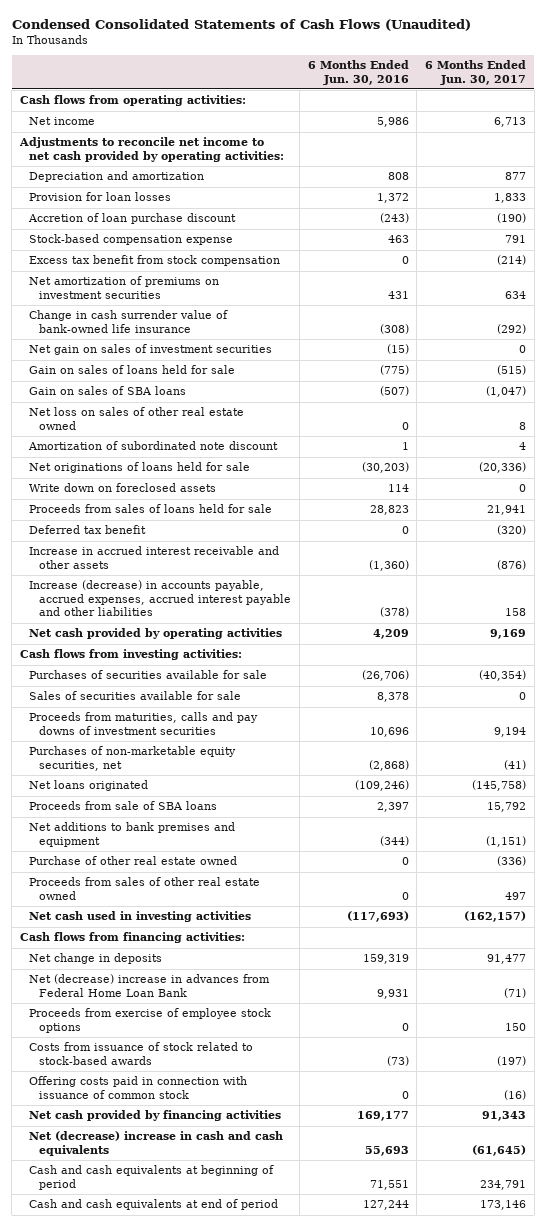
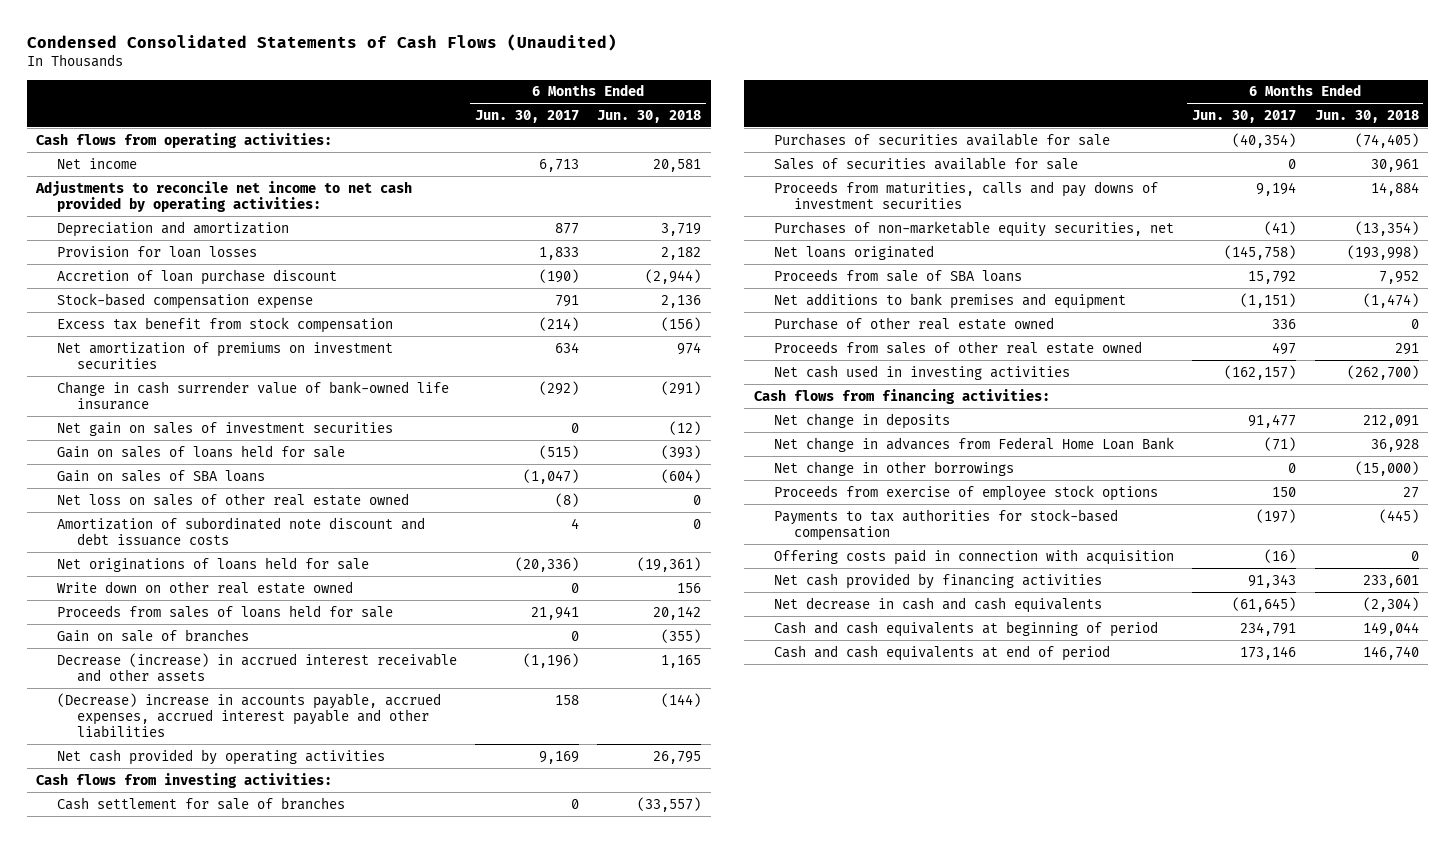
[307,60,409,85] 6 Months Ended Jun. 30, 2016 -> none
none -> [597,109,702,123] Jun. 30, 2018
[519,421,527,430] 8 -> [555,492,580,507] (8)
[28,441,279,451] Amortization of subordinated note discount -> [56,516,425,546] Amortization of subordinated note discount and debt issuance costs
[29,483,217,493] Write down on foreclosed assets -> none
none -> [56,580,353,594] Write down on other real estate owned
[29,525,147,535] Deferred tax benefit -> none
none -> [56,628,249,642] Gain on sale of branches
[29,546,280,569] Increase in accrued interest receivable and other assets -> [56,652,457,682] Decrease (increase) in accrued interest receivable and other assets
[497,559,527,570] (876) -> [523,652,580,668] (1,196)
[29,580,292,617] Increase (decrease) in accounts payable, accrued expenses, accrued interest payable and other liabilities -> [56,692,441,739] (Decrease) increase in accounts payable, accrued expenses, accrued interest payable and other liabilities
none -> [56,796,345,810] Cash settlement for sale of branches
[497,856,527,867] (336) -> [1272,318,1297,329] 336
[29,974,271,997] Net (decrease) increase in advances from Federal Home Loan Bank -> [773,436,1174,452] Net change in advances from Federal Home Loan Bank
none -> [773,460,1014,476] Net change in other borrowings
[29,1042,254,1065] Costs from issuance of stock related to stock-based awards -> [773,508,1118,541] Payments to tax authorities for stock-based compensation
[29,1076,248,1099] Offering costs paid in connection with issuance of common stock -> [773,548,1174,565] Offering costs paid in connection with acquisition
[29,1131,284,1156] Net (decrease) increase in cash and cash equivalents -> [773,596,1102,613] Net decrease in cash and cash equivalents

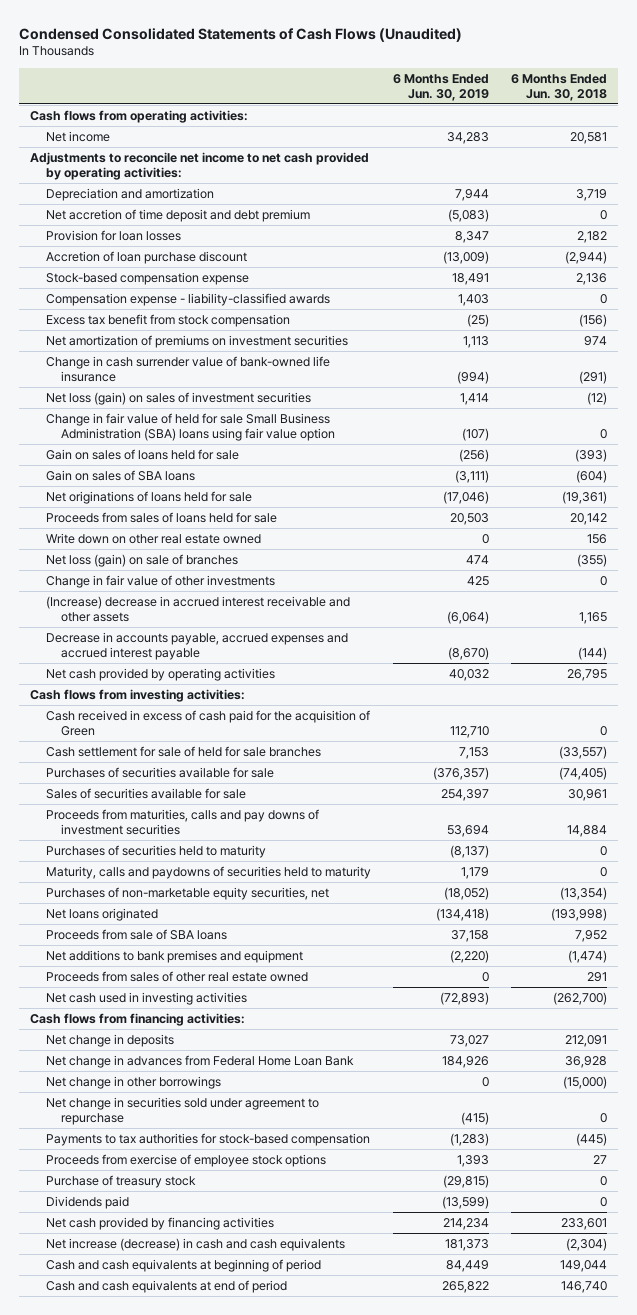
[475,109,580,123] Jun. 30, 2017 -> none
none -> [392,73,489,101] 6 Months Ended Jun. 30, 2019
none -> [45,208,310,222] Net accretion of time deposit and debt premium
none -> [45,292,330,306] Compensation expense - liability-classified awards
[56,421,393,436] Net gain on sales of investment securities -> [45,391,311,405] Net loss (gain) on sales of investment securities
none -> [45,412,336,441] Change in fair value of held for sale Small Business Administration (SBA) loans using fair value option
[56,492,409,506] Net loss on sales of other real estate owned -> none
[56,516,425,546] Amortization of subordinated note discount and debt issuance costs -> none
[56,580,353,594] Write down on other real estate owned -> [45,532,261,544] Write down on other real estate owned
[56,628,249,642] Gain on sale of branches -> [45,553,238,567] Net loss (gain) on sale of branches
none -> [45,574,275,588] Change in fair value of other investments
[56,652,457,682] Decrease (increase) in accrued interest receivable and other assets -> [45,595,350,622] (Increase) decrease in accrued interest receivable and other assets
[56,692,441,739] (Decrease) increase in accounts payable, accrued expenses, accrued interest payable and other liabilities -> [45,631,348,660] Decrease in accounts payable, accrued expenses and accrued interest payable
[56,796,345,810] Cash settlement for sale of branches -> [45,709,370,736] Cash received in excess of cash paid for the acquisition of Green
[637,796,702,812] (33,557) -> [599,725,607,736] 0
none -> [45,745,321,757] Cash settlement for sale of held for sale branches
none -> [45,844,266,858] Purchases of securities held to maturity
none -> [45,865,371,879] Maturity, calls and paydowns of securities held to maturity
[773,316,1054,330] Purchase of other real estate owned -> none
none -> [45,1096,319,1125] Net change in securities sold under agreement to repurchase
[773,548,1174,565] Offering costs paid in connection with acquisition -> none
[773,484,1158,501] Proceeds from exercise of employee stock options -> [45,1153,326,1167] Proceeds from exercise of employee stock options
none -> [45,1174,196,1188] Purchase of treasury stock
none -> [45,1195,129,1209] Dividends paid
[773,596,1102,613] Net decrease in cash and cash equivalents -> [45,1237,345,1251] Net increase (decrease) in cash and cash equivalents

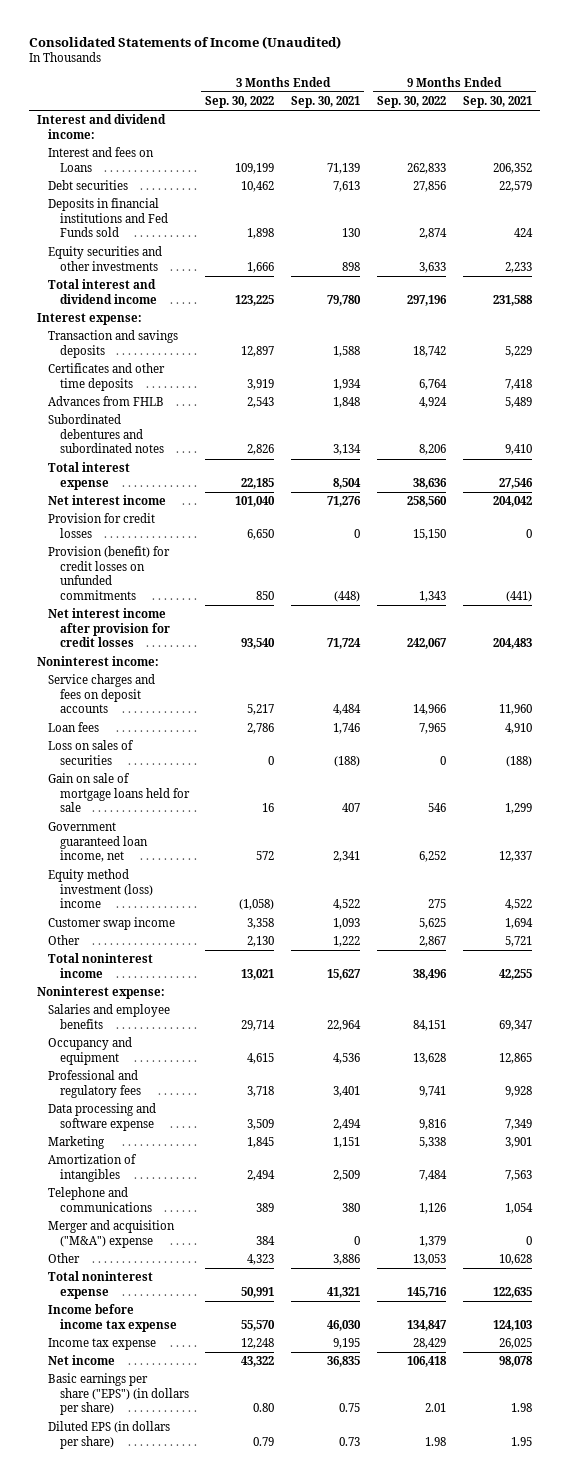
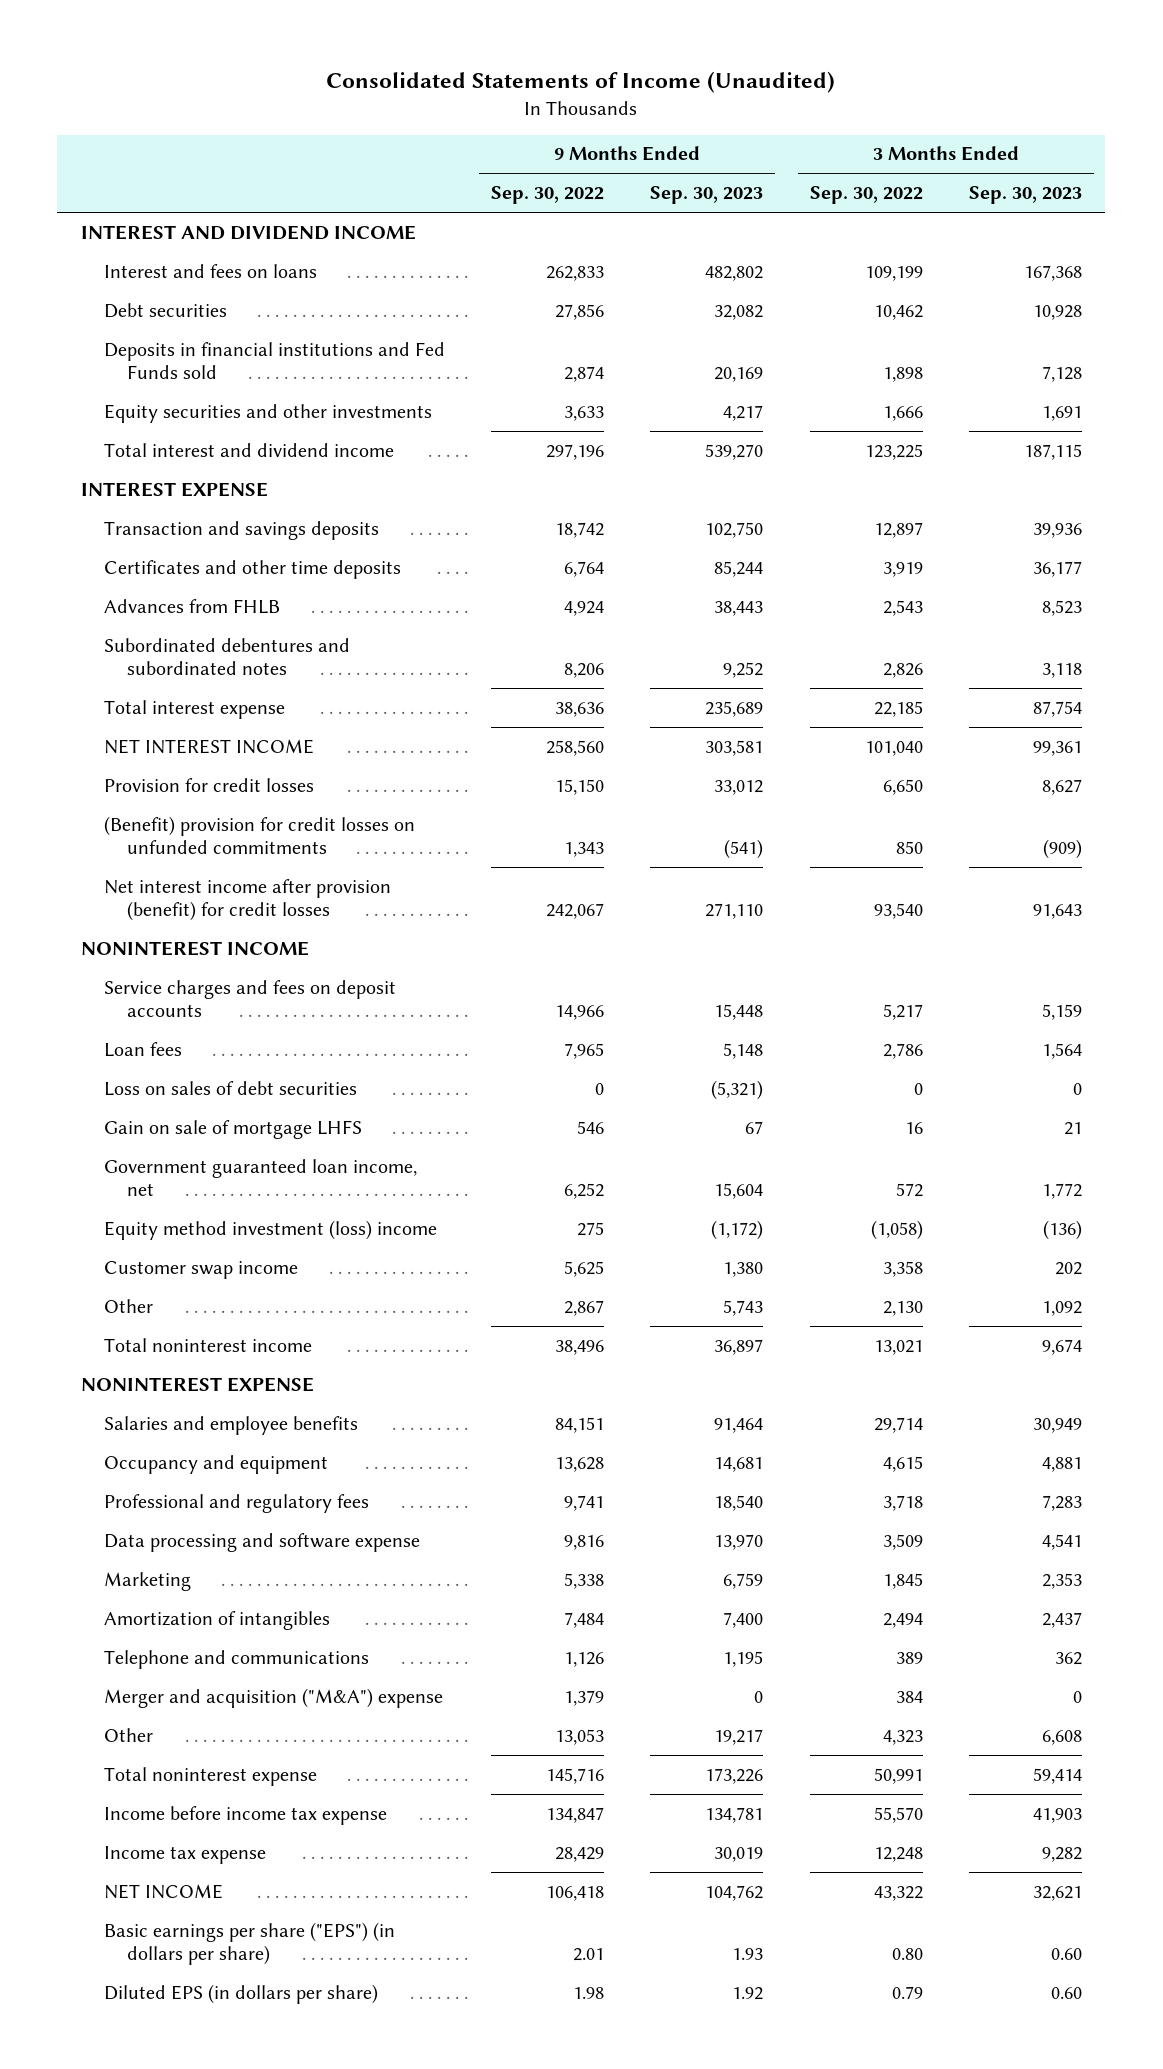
[291,96,361,109] Sep. 30, 2021 -> none
[462,96,532,109] Sep. 30, 2021 -> none
none -> [650,186,764,205] Sep. 30, 2023
none -> [969,186,1083,205] Sep. 30, 2023
[37,114,167,139] Interest and dividend income: -> [80,224,416,240] INTEREST AND DIVIDEND INCOME
[48,147,155,172] Interest and fees on Loans -> [103,263,317,278] Interest and fees on loans
[37,313,143,326] Interest expense: -> [80,481,268,497] INTEREST EXPENSE
[48,495,167,506] Net interest income -> [103,738,314,754] NET INTEREST INCOME
[48,546,171,600] Provision (benefit) for credit losses on unfunded commitments -> [103,815,415,855] (Benefit) provision for credit losses on unfunded commitments
[48,608,170,648] Net interest income after provision for credit losses -> [103,878,391,922] Net interest income after provision (benefit) for credit losses
[37,656,160,667] Noninterest income: -> [80,940,309,956] NONINTEREST INCOME
[48,740,135,765] Loss on sales of securities -> [103,1080,357,1096] Loss on sales of debt securities
[48,773,190,813] Gain on sale of mortgage loans held for sale -> [103,1119,362,1139] Gain on sale of mortgage LHFS
[37,986,166,1000] Noninterest expense: -> [80,1376,314,1392] NONINTEREST EXPENSE
[48,1355,116,1366] Net income -> [103,1883,223,1899] NET INCOME

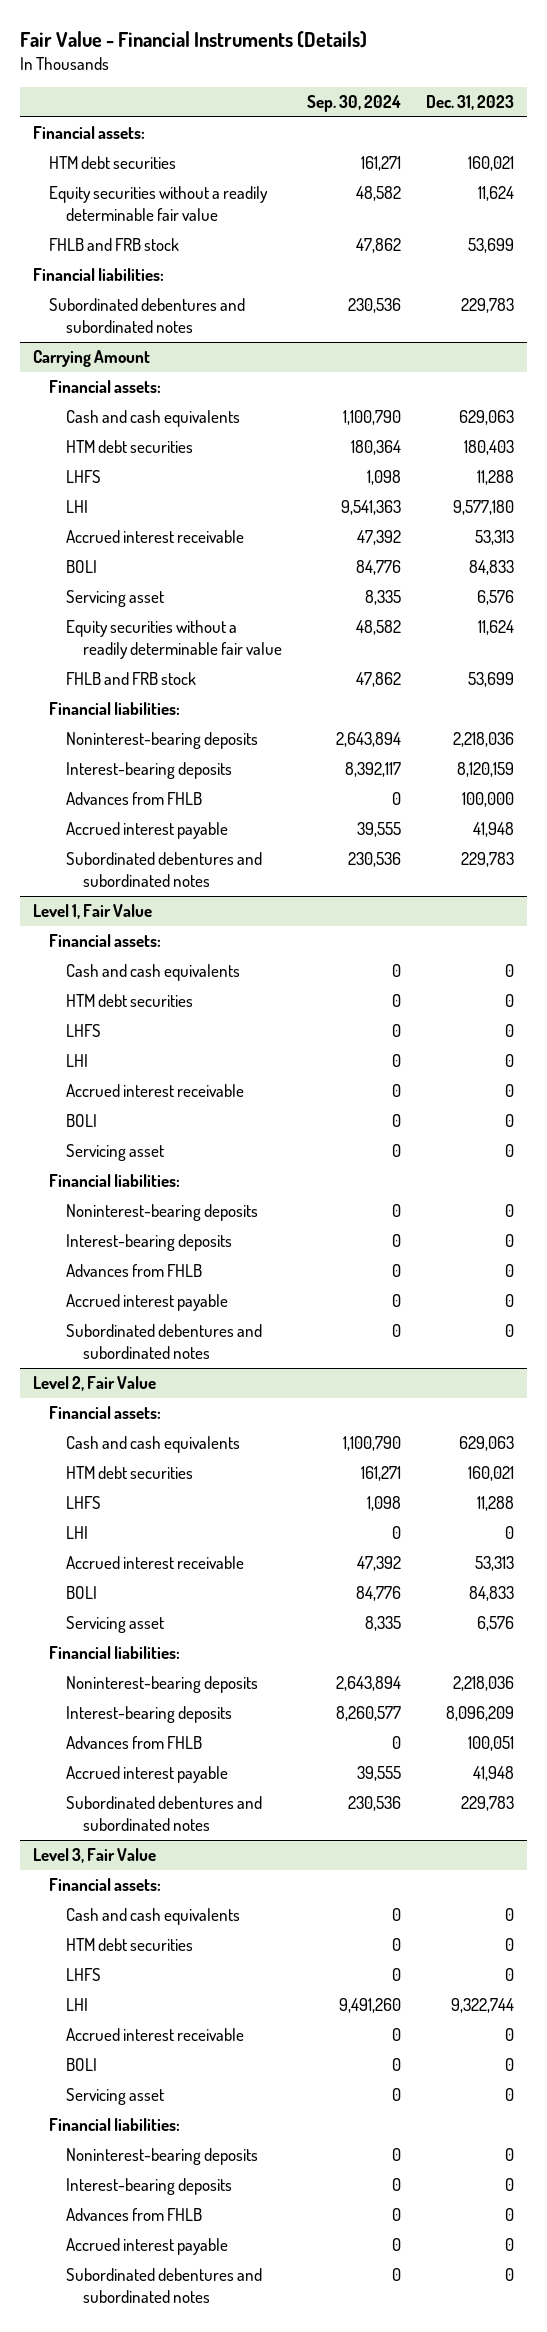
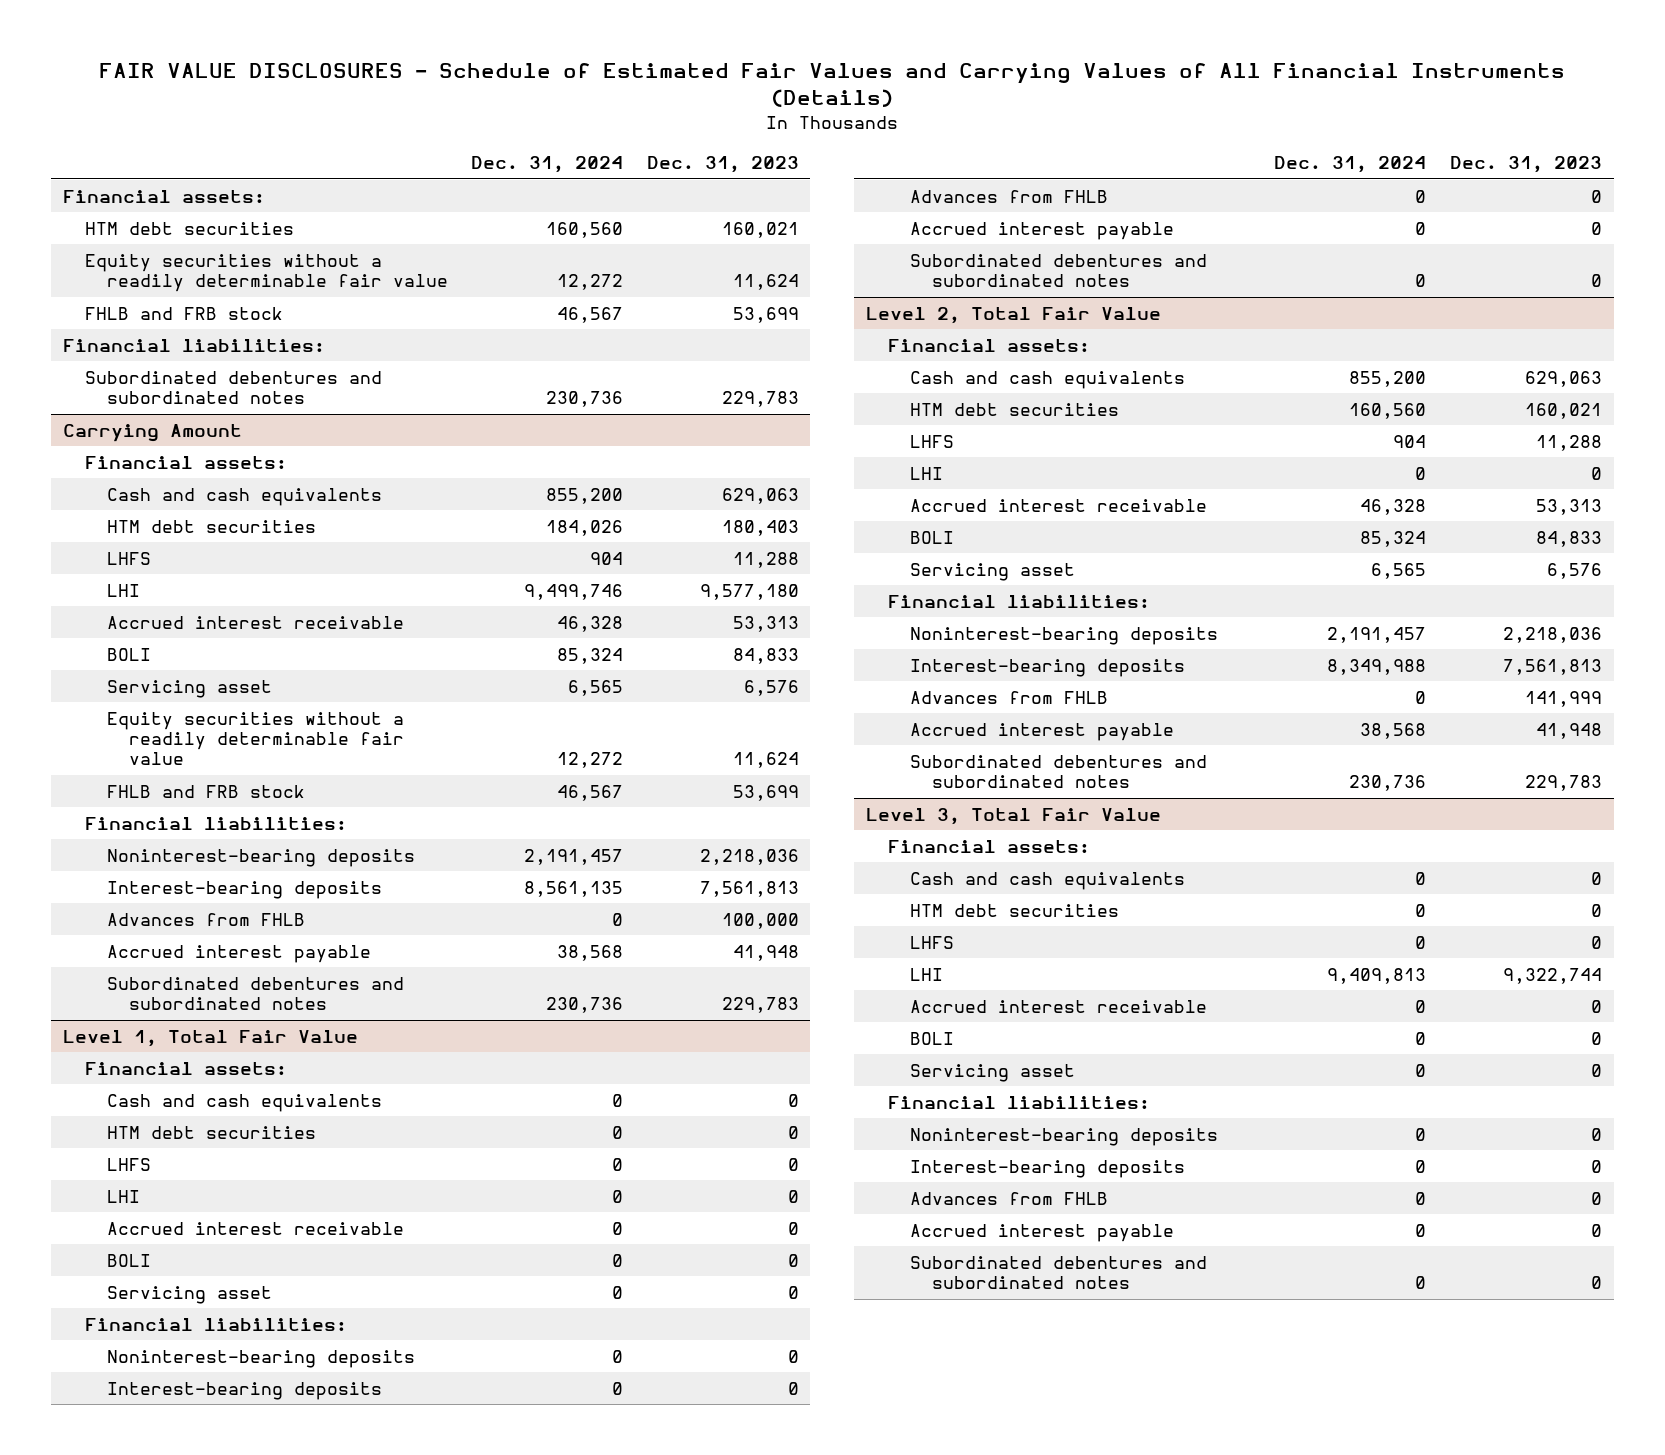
[20,30,368,48] Fair Value - Financial Instruments (Details) -> [99,63,1566,108] FAIR VALUE DISCLOSURES - Schedule of Estimated Fair Values and Carrying Values of All Financial Instruments (Details)
[306,95,401,113] Sep. 30, 2024 -> none
none -> [471,156,624,174] Dec. 31, 2024
[457,762,515,778] 8,120,159 -> [699,880,799,897] 7,561,813
[32,904,152,920] Level 1, Fair Value -> [62,1029,358,1047] Level 1, Total Fair Value
[32,1376,156,1392] Level 2, Fair Value -> [865,306,1161,324] Level 2, Total Fair Value
[446,1706,515,1722] 8,096,209 -> [1502,658,1602,675] 7,561,813
[468,1736,515,1752] 100,051 -> [1524,690,1602,707] 141,999
[32,1848,156,1864] Level 3, Fair Value -> [865,807,1161,825] Level 3, Total Fair Value

